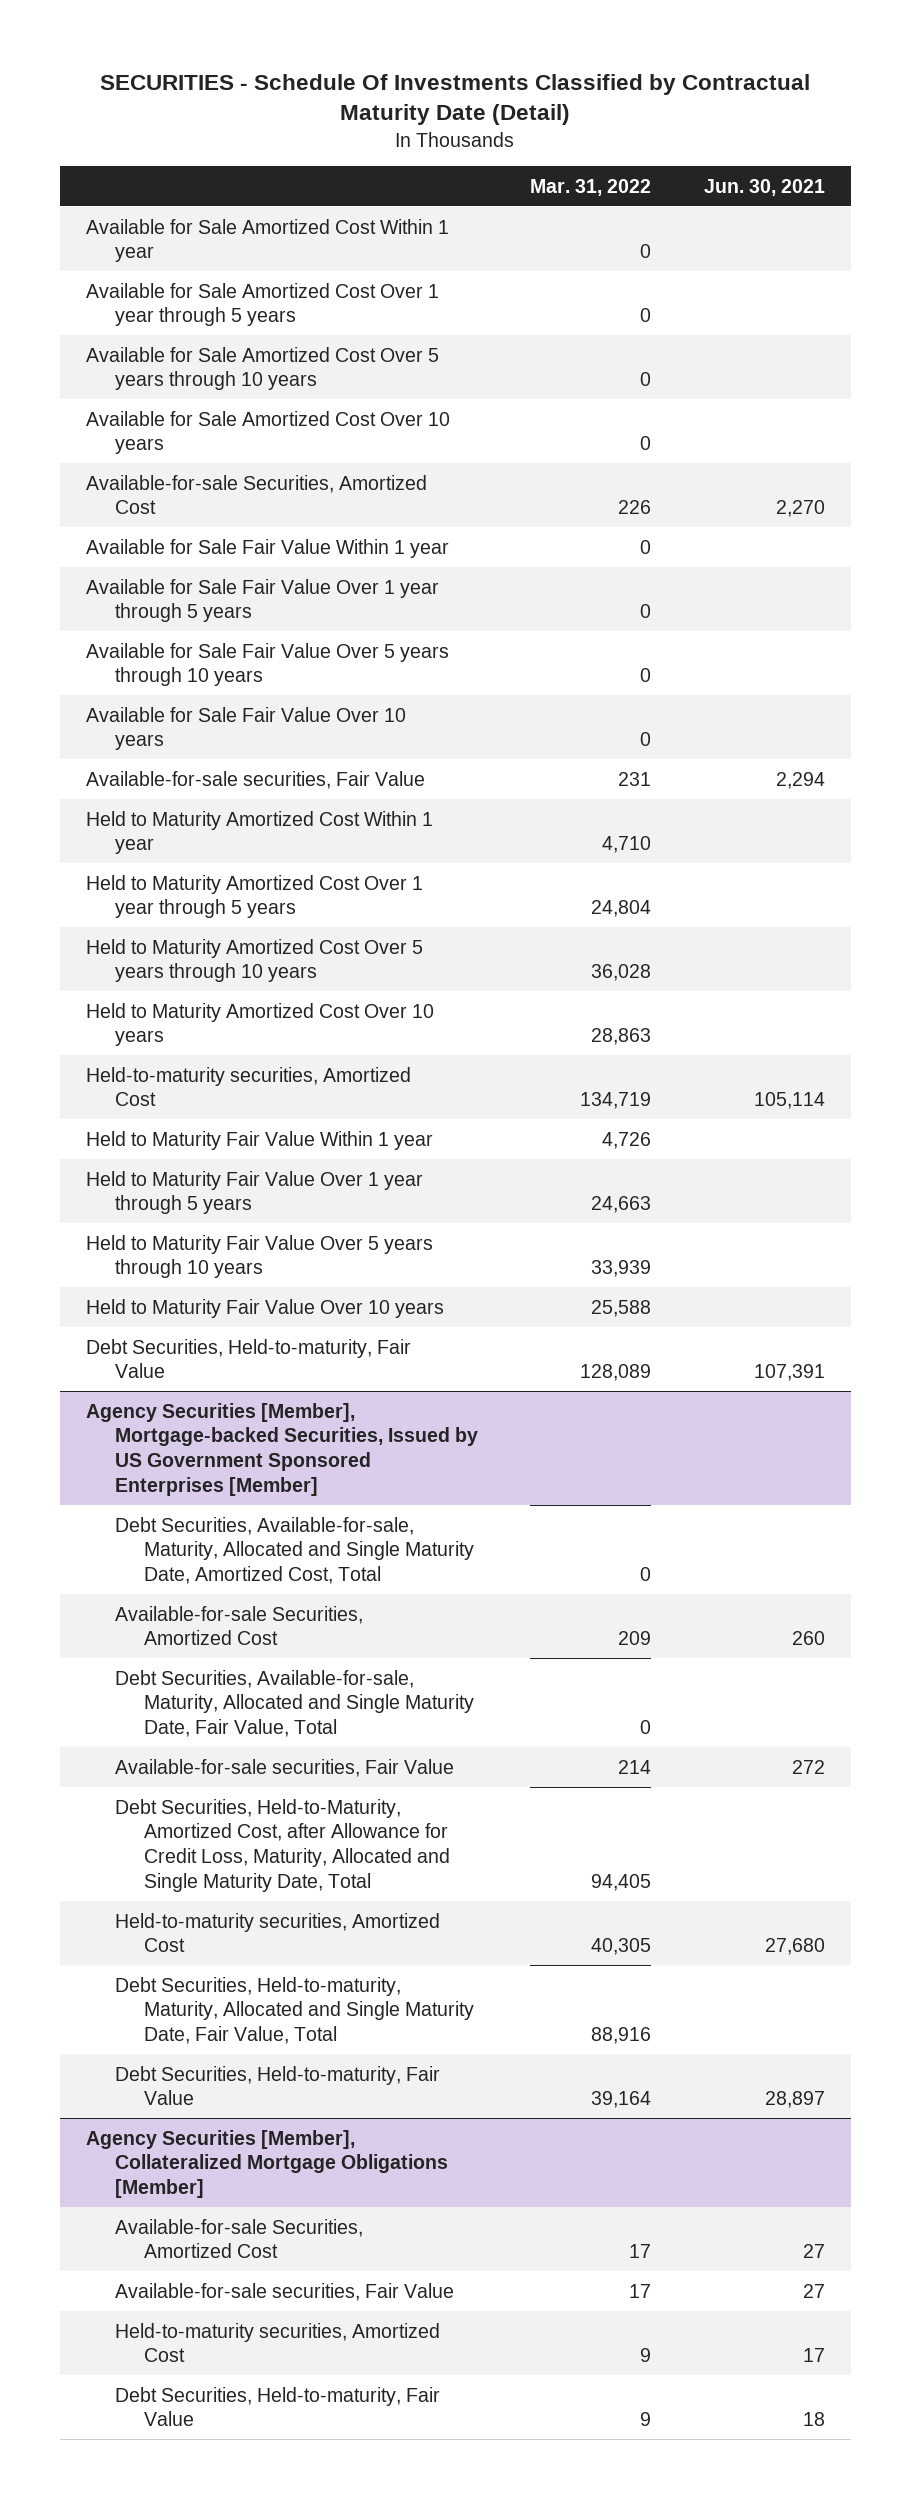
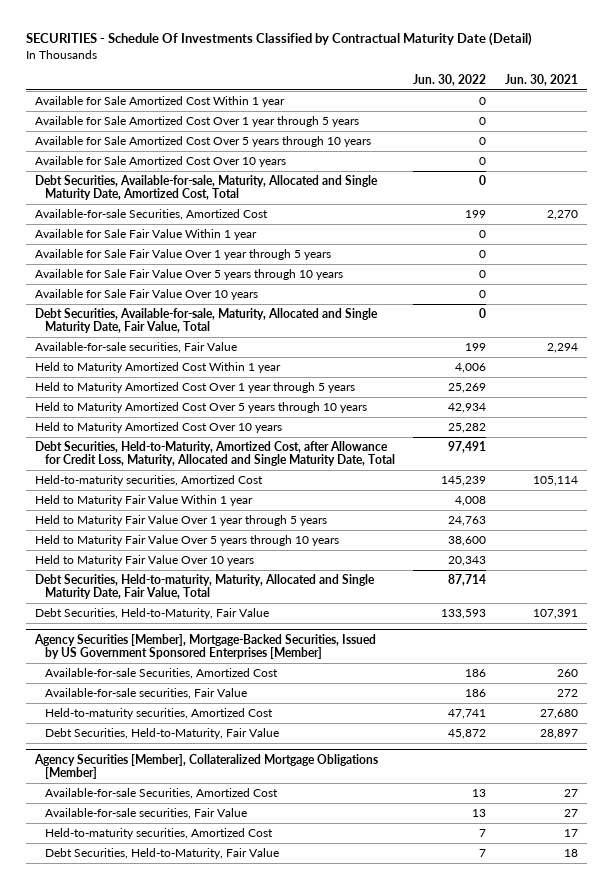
[530,178,652,196] Mar. 31, 2022 -> none
none -> [413,74,487,87] Jun. 30, 2022
none -> [35,174,379,201] Debt Securities, Available-for-sale, Maturity, Allocated and Single Maturity Date, Amortized Cost, Total
none -> [35,307,379,334] Debt Securities, Available-for-sale, Maturity, Allocated and Single Maturity Date, Fair Value, Total
none -> [35,440,395,467] Debt Securities, Held-to-Maturity, Amortized Cost, after Allowance for Credit Loss, Maturity, Allocated and Single Maturity Date, Total
[114,1516,474,1585] Debt Securities, Available-for-sale, Maturity, Allocated and Single Maturity Date, Amortized Cost, Total -> none
none -> [35,573,376,600] Debt Securities, Held-to-maturity, Maturity, Allocated and Single Maturity Date, Fair Value, Total
[86,1338,412,1379] Debt Securities, Held-to-maturity, Fair Value -> [35,607,270,619] Debt Securities, Held-to-Maturity, Fair Value
[86,1402,478,1496] Agency Securities [Member], Mortgage-backed Securities, Issued by US Government Sponsored Enterprises [Member] -> [34,633,377,660] Agency Securities [Member], Mortgage-Backed Securities, Issued by US Government Sponsored Enterprises [Member]
[114,1669,474,1738] Debt Securities, Available-for-sale, Maturity, Allocated and Single Maturity Date, Fair Value, Total -> none
[114,1798,450,1892] Debt Securities, Held-to-Maturity, Amortized Cost, after Allowance for Credit Loss, Maturity, Allocated and Single Maturity Date, Total -> none
[114,1976,474,2045] Debt Securities, Held-to-maturity, Maturity, Allocated and Single Maturity Date, Fair Value, Total -> none
[114,2065,440,2106] Debt Securities, Held-to-maturity, Fair Value -> [44,727,279,739] Debt Securities, Held-to-Maturity, Fair Value
[114,2386,440,2427] Debt Securities, Held-to-maturity, Fair Value -> [44,847,279,859] Debt Securities, Held-to-Maturity, Fair Value

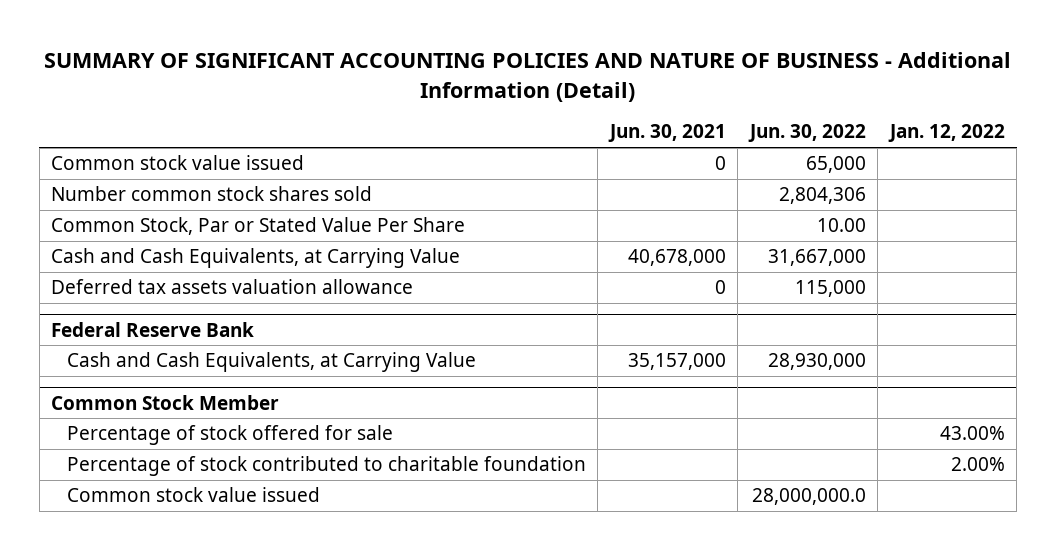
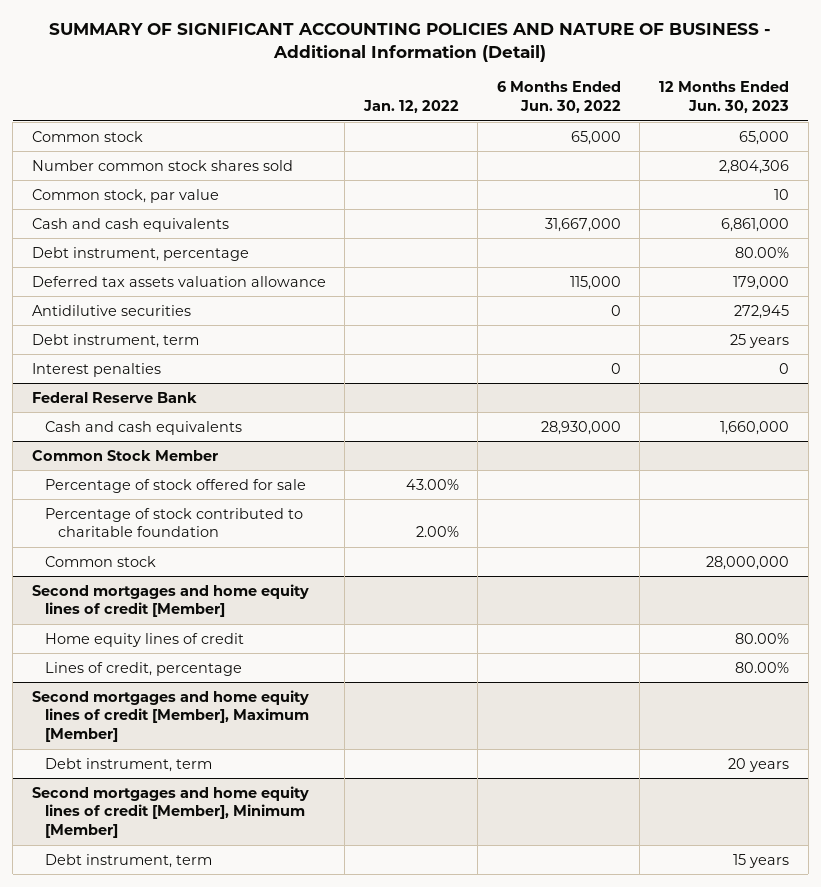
[607,124,726,143] Jun. 30, 2021 -> none
[747,124,866,143] Jun. 30, 2022 -> none
none -> [496,81,621,114] 6 Months Ended Jun. 30, 2022
none -> [658,81,789,114] 12 Months Ended Jun. 30, 2023
[51,155,305,171] Common stock value issued -> [31,130,143,142] Common stock
[51,217,466,236] Common Stock, Par or Stated Value Per Share -> [31,188,219,203] Common stock, par value
[51,248,461,269] Cash and Cash Equivalents, at Carrying Value -> [31,217,229,232] Cash and cash equivalents
none -> [31,246,249,261] Debt instrument, percentage
none -> [31,304,191,316] Antidilutive securities
none -> [31,333,199,348] Debt instrument, term
none -> [31,362,161,377] Interest penalties
[66,352,476,373] Cash and Cash Equivalents, at Carrying Value -> [44,420,242,435] Cash and cash equivalents
[66,487,320,503] Common stock value issued -> [44,555,156,567] Common stock
none -> [31,583,309,618] Second mortgages and home equity lines of credit [Member]
none -> [44,632,244,647] Home equity lines of credit
none -> [44,661,242,676] Lines of credit, percentage
none -> [31,689,309,743] Second mortgages and home equity lines of credit [Member], Maximum [Member]
none -> [44,757,212,772] Debt instrument, term
none -> [31,785,309,839] Second mortgages and home equity lines of credit [Member], Minimum [Member]
none -> [44,853,212,868] Debt instrument, term

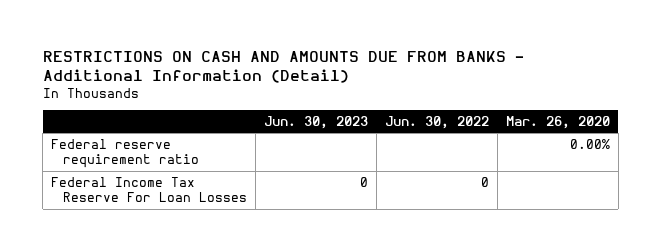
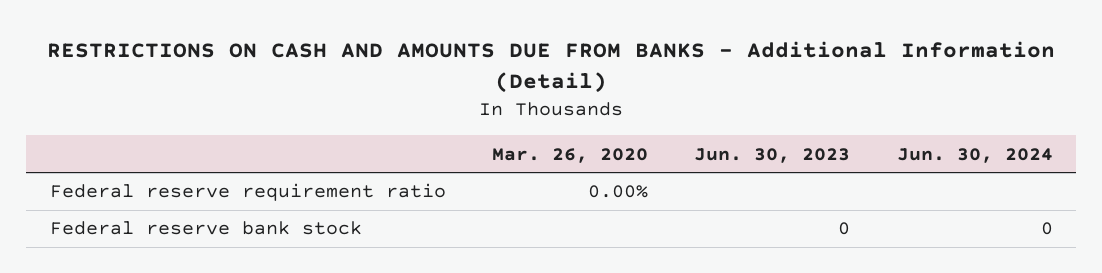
[384,116,489,130] Jun. 30, 2022 -> none
none -> [896,147,1053,163] Jun. 30, 2024
[51,176,247,203] Federal Income Tax Reserve For Loan Losses -> [49,221,362,236] Federal reserve bank stock

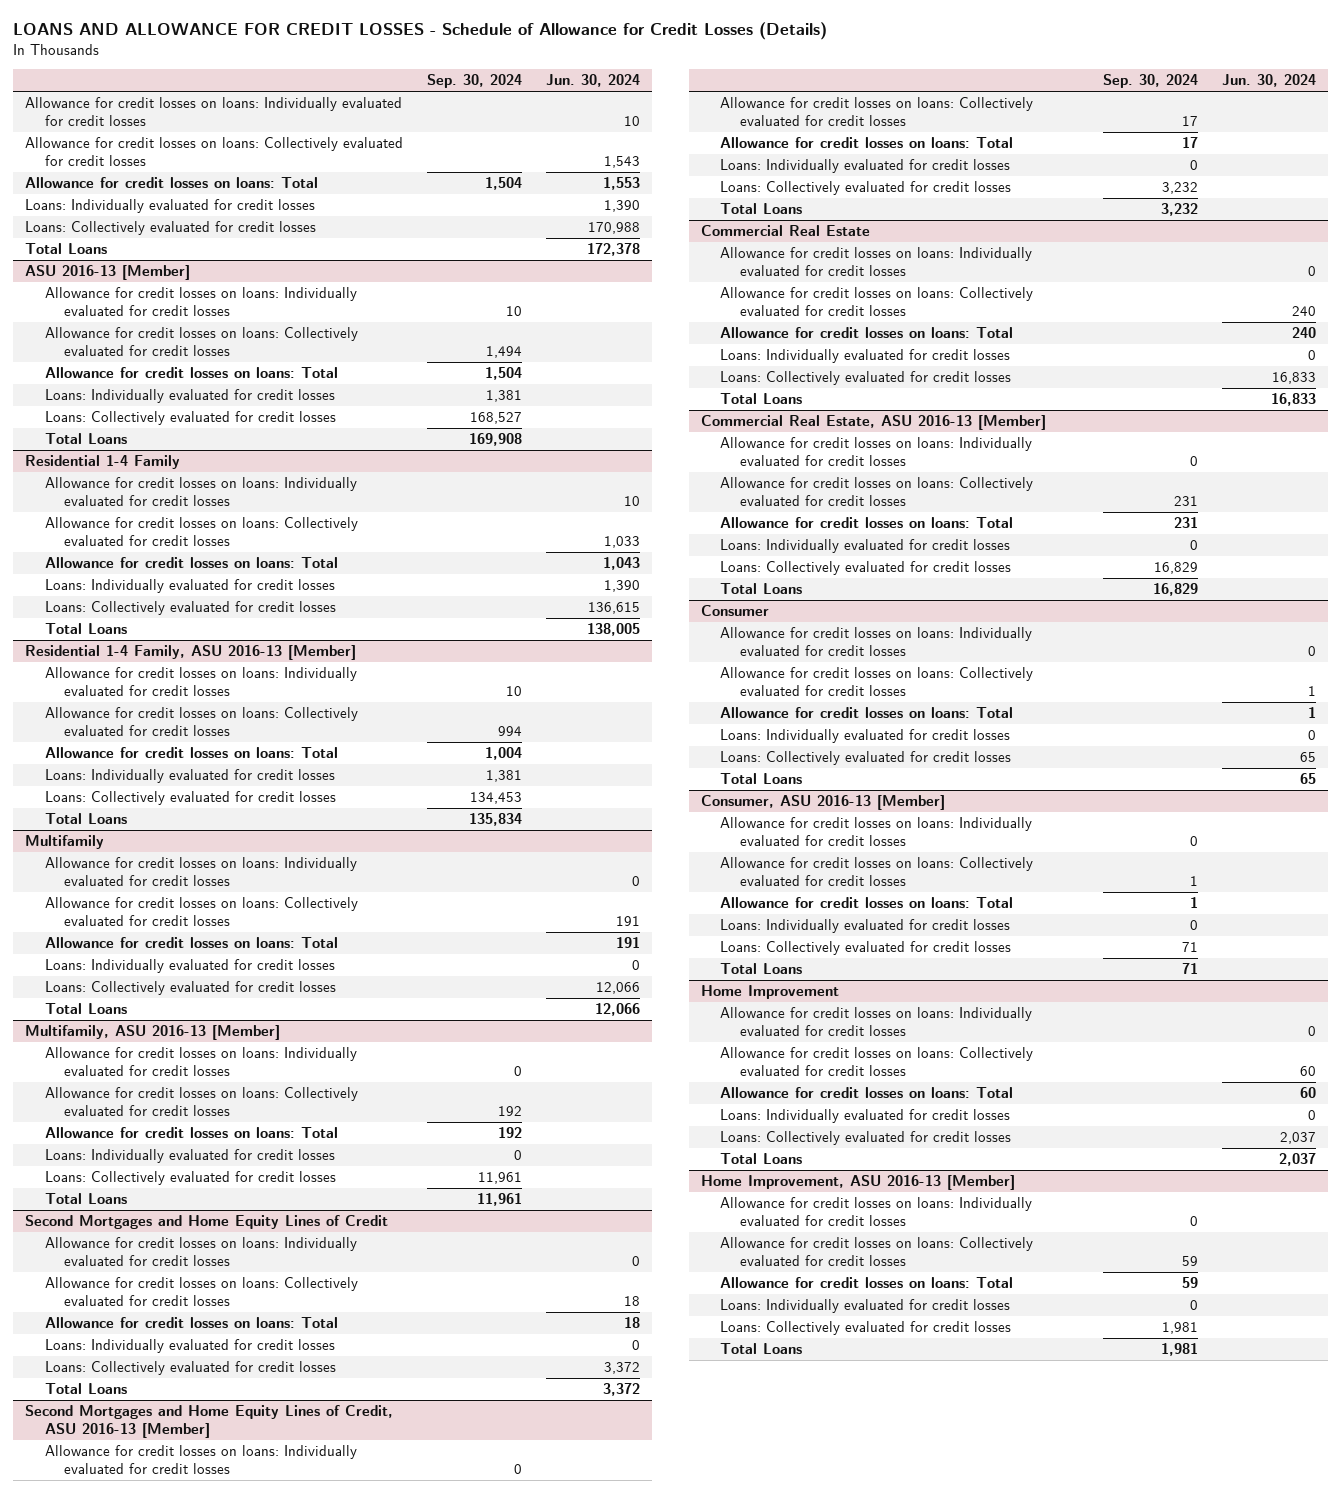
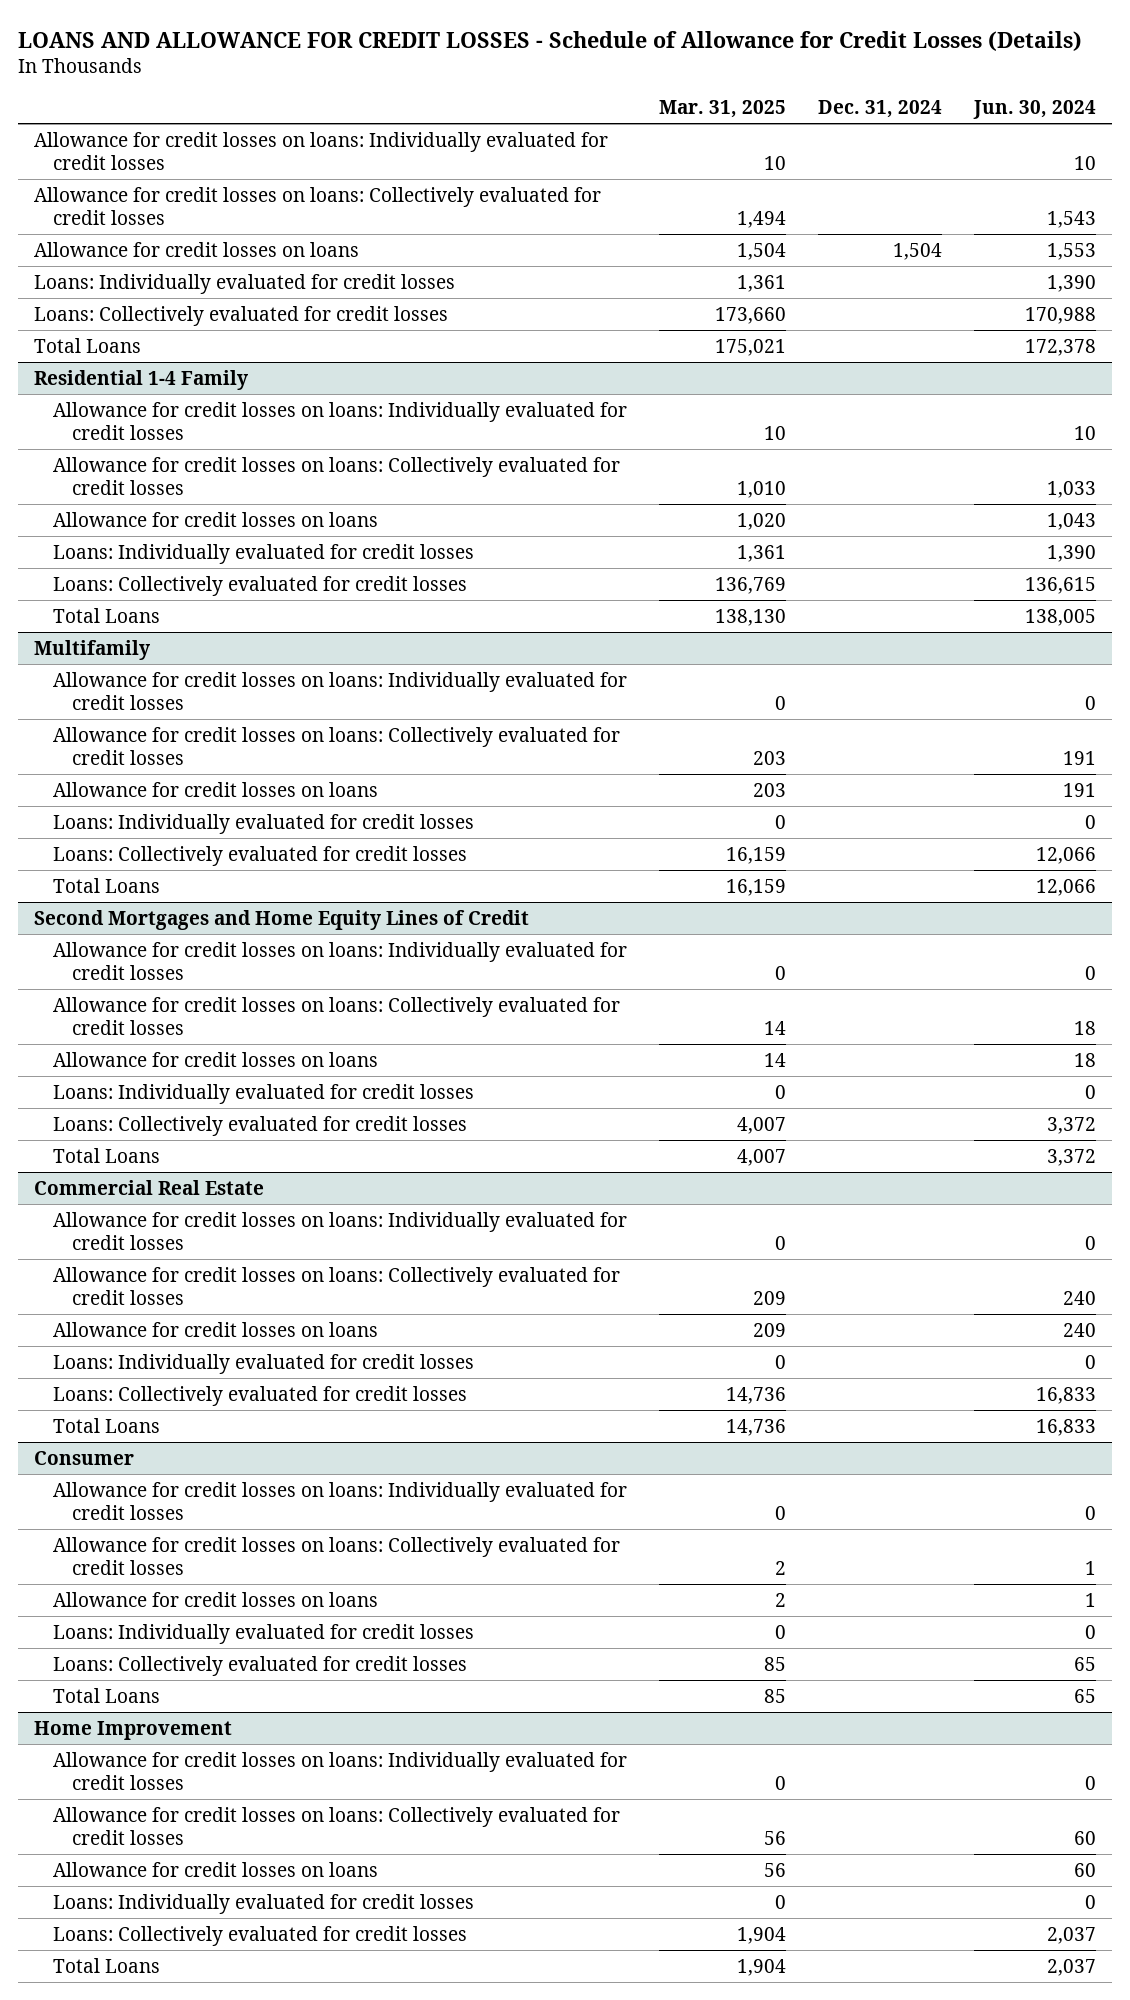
[427,74,523,89] Sep. 30, 2024 -> none
none -> [659,100,787,119] Mar. 31, 2025
none -> [818,100,943,119] Dec. 31, 2024
[25,176,319,188] Allowance for credit losses on loans: Total -> [34,241,360,257] Allowance for credit losses on loans
[25,264,191,280] ASU 2016-13 [Member] -> none
[44,286,357,316] Allowance for credit losses on loans: Individually evaluated for credit losses -> none
[44,326,358,356] Allowance for credit losses on loans: Collectively evaluated for credit losses -> none
[44,366,338,378] Allowance for credit losses on loans: Total -> none
[44,388,335,403] Loans: Individually evaluated for credit losses -> none
[44,410,336,425] Loans: Collectively evaluated for credit losses -> none
[44,432,127,444] Total Loans -> none
[44,556,338,568] Allowance for credit losses on loans: Total -> [53,511,379,527] Allowance for credit losses on loans
[25,644,357,660] Residential 1-4 Family, ASU 2016-13 [Member] -> none
[44,666,357,696] Allowance for credit losses on loans: Individually evaluated for credit losses -> none
[44,706,358,736] Allowance for credit losses on loans: Collectively evaluated for credit losses -> none
[44,746,338,758] Allowance for credit losses on loans: Total -> none
[44,768,335,783] Loans: Individually evaluated for credit losses -> none
[44,790,336,805] Loans: Collectively evaluated for credit losses -> none
[44,812,127,824] Total Loans -> none
[44,936,338,948] Allowance for credit losses on loans: Total -> [53,781,379,797] Allowance for credit losses on loans
[25,1024,281,1040] Multifamily, ASU 2016-13 [Member] -> none
[44,1046,357,1076] Allowance for credit losses on loans: Individually evaluated for credit losses -> none
[44,1086,358,1116] Allowance for credit losses on loans: Collectively evaluated for credit losses -> none
[44,1126,338,1138] Allowance for credit losses on loans: Total -> none
[44,1148,335,1163] Loans: Individually evaluated for credit losses -> none
[44,1170,336,1185] Loans: Collectively evaluated for credit losses -> none
[44,1192,127,1204] Total Loans -> none
[44,1316,338,1328] Allowance for credit losses on loans: Total -> [53,1051,379,1067] Allowance for credit losses on loans
[25,1404,394,1438] Second Mortgages and Home Equity Lines of Credit, ASU 2016-13 [Member] -> none
[44,1444,357,1474] Allowance for credit losses on loans: Individually evaluated for credit losses -> none
[720,96,1034,126] Allowance for credit losses on loans: Collectively evaluated for credit losses -> none
[720,136,1014,148] Allowance for credit losses on loans: Total -> none
[720,158,1011,173] Loans: Individually evaluated for credit losses -> none
[720,180,1012,195] Loans: Collectively evaluated for credit losses -> none
[720,202,803,214] Total Loans -> none
[720,326,1014,338] Allowance for credit losses on loans: Total -> [53,1321,379,1337] Allowance for credit losses on loans
[700,414,1046,430] Commercial Real Estate, ASU 2016-13 [Member] -> none
[720,436,1033,466] Allowance for credit losses on loans: Individually evaluated for credit losses -> none
[720,476,1034,506] Allowance for credit losses on loans: Collectively evaluated for credit losses -> none
[720,516,1014,528] Allowance for credit losses on loans: Total -> none
[720,538,1011,553] Loans: Individually evaluated for credit losses -> none
[720,560,1012,575] Loans: Collectively evaluated for credit losses -> none
[720,582,803,594] Total Loans -> none
[720,706,1014,718] Allowance for credit losses on loans: Total -> [53,1591,379,1607] Allowance for credit losses on loans
[700,794,945,810] Consumer, ASU 2016-13 [Member] -> none
[720,816,1033,846] Allowance for credit losses on loans: Individually evaluated for credit losses -> none
[720,856,1034,886] Allowance for credit losses on loans: Collectively evaluated for credit losses -> none
[720,896,1014,908] Allowance for credit losses on loans: Total -> none
[720,918,1011,933] Loans: Individually evaluated for credit losses -> none
[720,940,1012,955] Loans: Collectively evaluated for credit losses -> none
[720,962,803,974] Total Loans -> none
[720,1086,1014,1098] Allowance for credit losses on loans: Total -> [53,1861,379,1877] Allowance for credit losses on loans
[700,1174,1015,1190] Home Improvement, ASU 2016-13 [Member] -> none
[720,1196,1033,1226] Allowance for credit losses on loans: Individually evaluated for credit losses -> none
[720,1236,1034,1266] Allowance for credit losses on loans: Collectively evaluated for credit losses -> none
[720,1276,1014,1288] Allowance for credit losses on loans: Total -> none
[720,1298,1011,1313] Loans: Individually evaluated for credit losses -> none
[720,1320,1012,1335] Loans: Collectively evaluated for credit losses -> none
[720,1342,803,1354] Total Loans -> none

